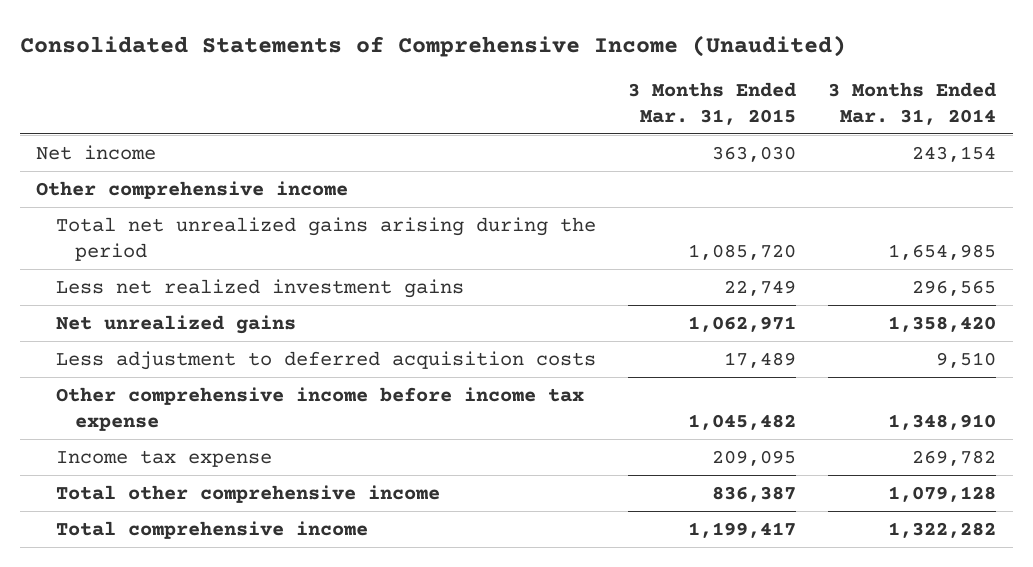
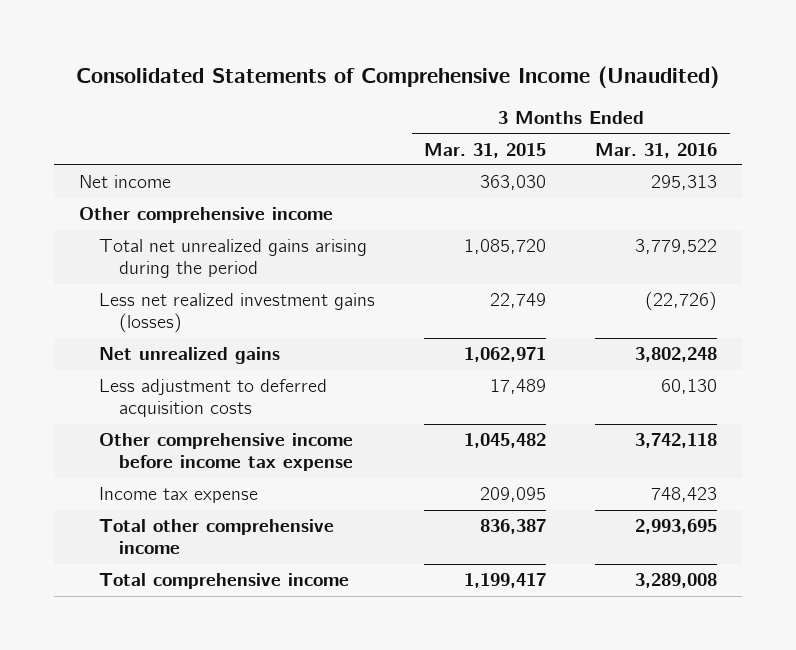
[828,81,997,126] 3 Months Ended Mar. 31, 2014 -> none
none -> [595,142,718,158] Mar. 31, 2016
[55,278,464,298] Less net realized investment gains -> [98,293,375,334] Less net realized investment gains (losses)

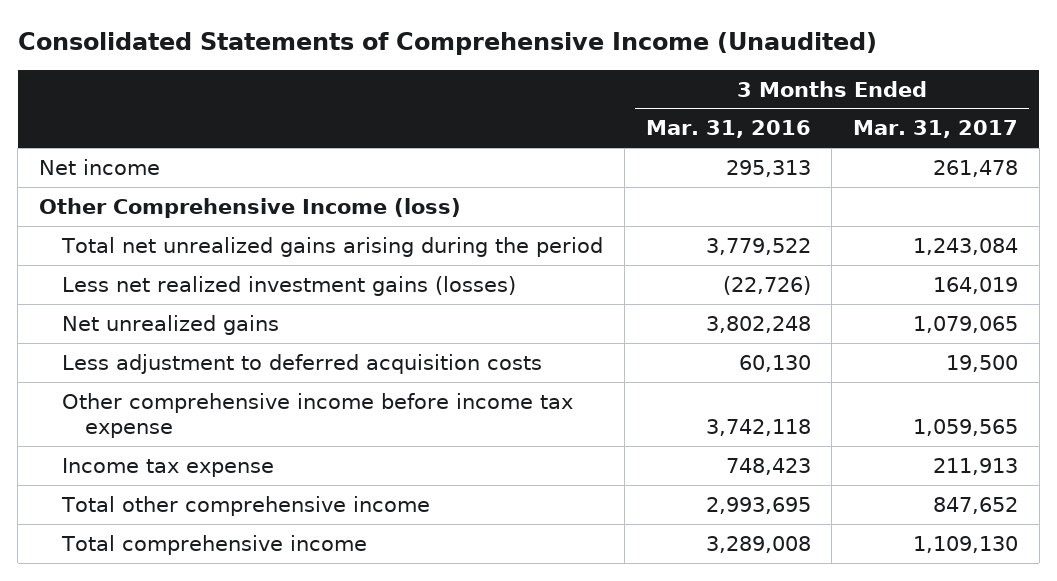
[424,142,547,158] Mar. 31, 2015 -> none
none -> [852,120,1018,139] Mar. 31, 2017
[78,207,333,224] Other comprehensive income -> [39,197,462,218] Other Comprehensive Income (loss)

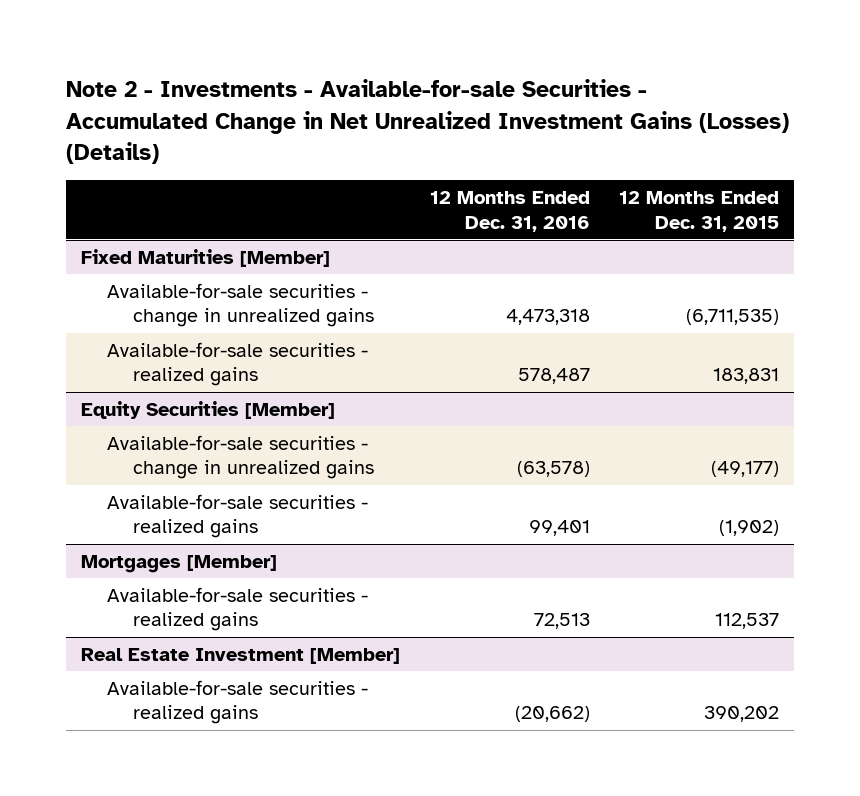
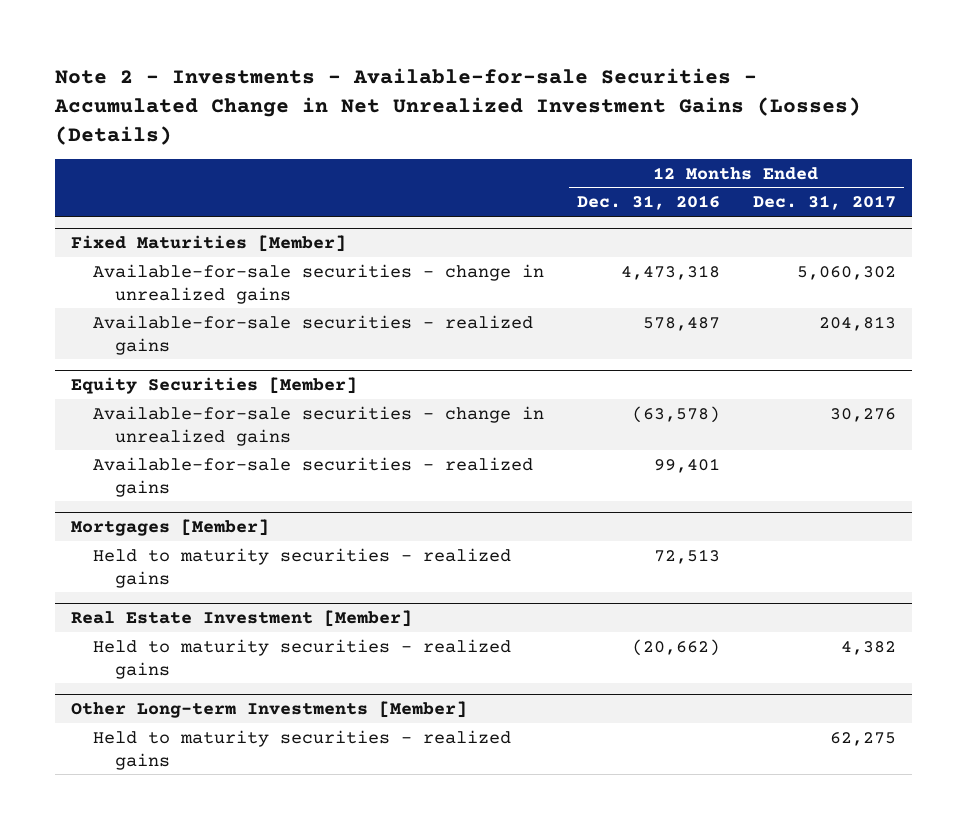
[619,191,780,232] 12 Months Ended Dec. 31, 2015 -> none
none -> [752,195,896,211] Dec. 31, 2017
[106,586,368,632] Available-for-sale securities - realized gains -> [92,547,511,588] Held to maturity securities - realized gains
[106,679,368,725] Available-for-sale securities - realized gains -> [92,638,511,679] Held to maturity securities - realized gains
none -> [71,701,468,719] Other Long-term Investments [Member]
none -> [92,729,511,770] Held to maturity securities - realized gains

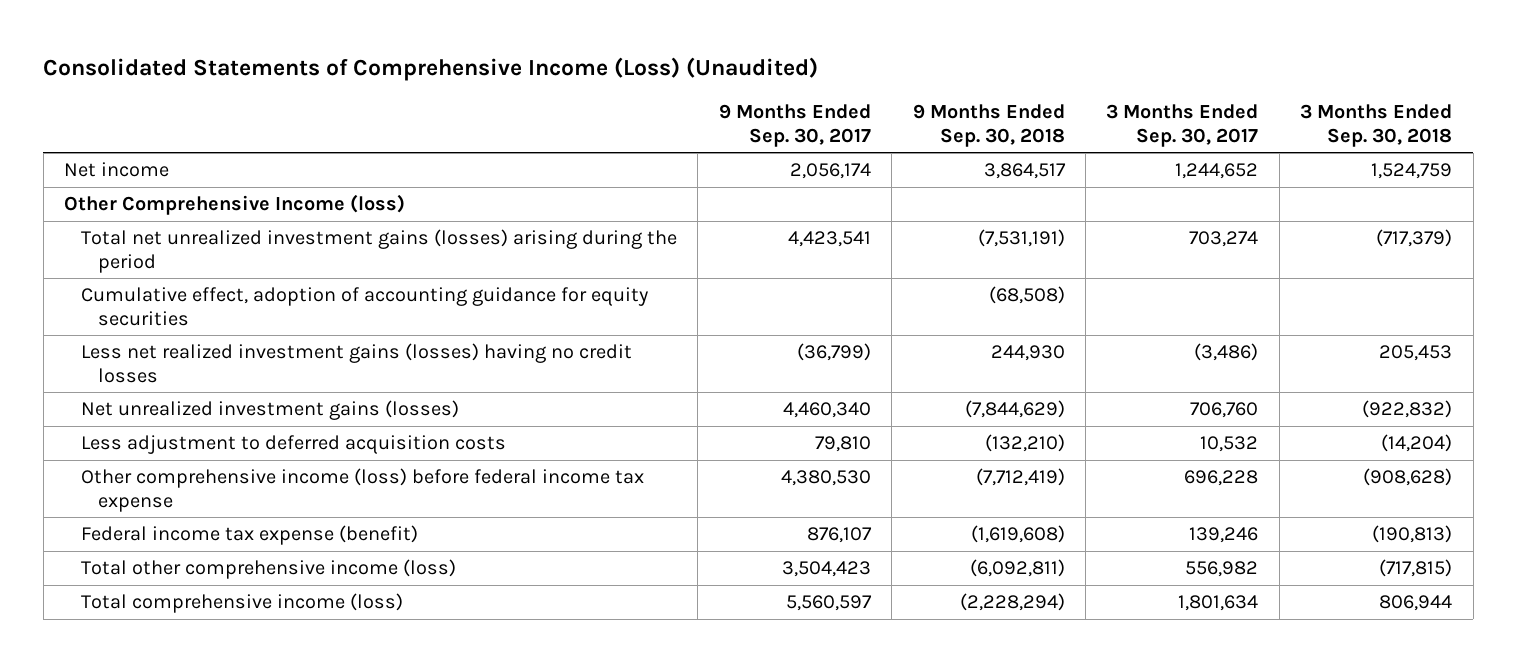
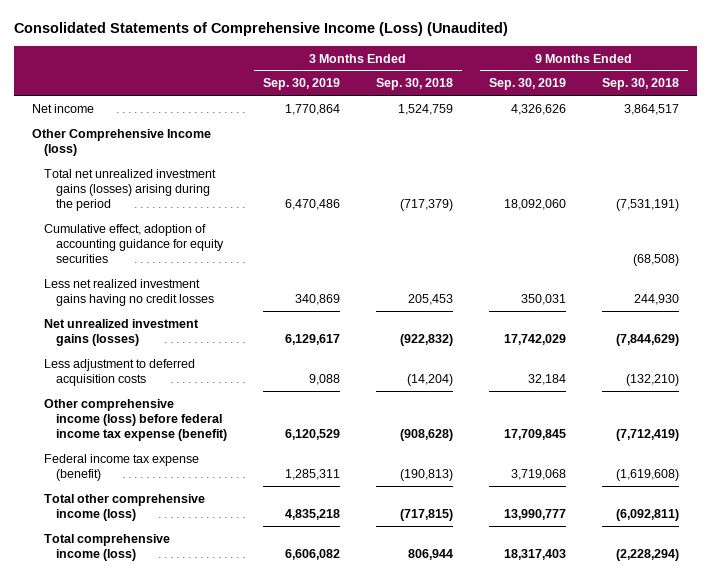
[718,104,871,147] 9 Months Ended Sep. 30, 2017 -> none
[1106,104,1259,147] 3 Months Ended Sep. 30, 2017 -> none
none -> [262,78,340,91] Sep. 30, 2019
none -> [489,78,567,91] Sep. 30, 2019
[81,343,633,383] Less net realized investment gains (losses) having no credit losses -> [43,278,214,306] Less net realized investment gains having no credit losses
[81,468,645,512] Other comprehensive income (loss) before federal income tax expense -> [43,398,227,442] Other comprehensive income (loss) before federal income tax expense (benefit)

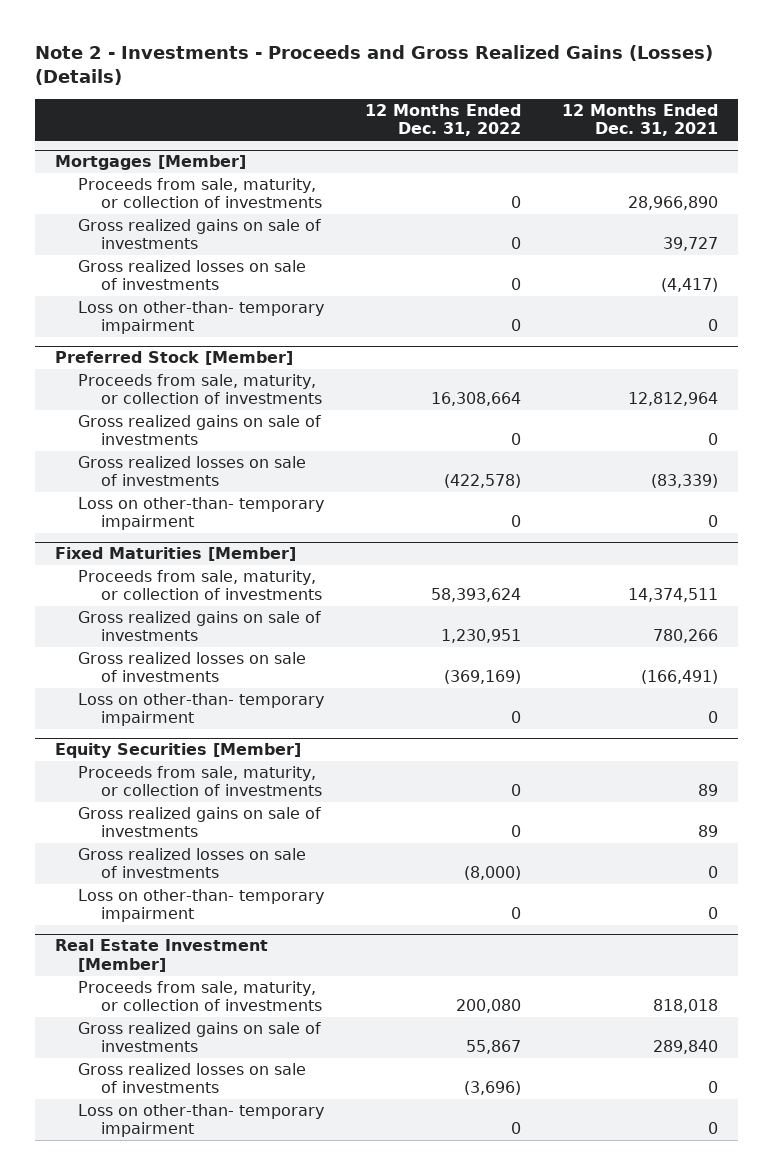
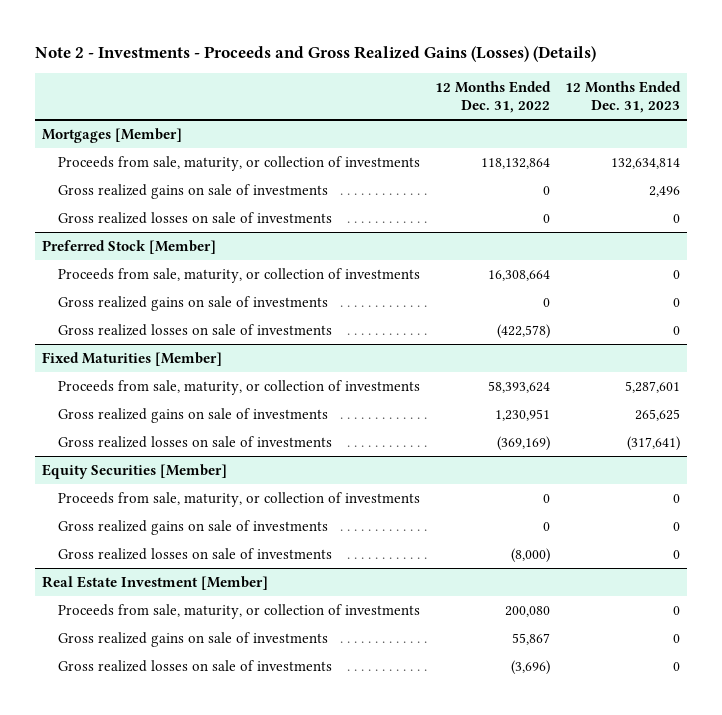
[561,104,718,137] 12 Months Ended Dec. 31, 2021 -> none
none -> [564,80,681,113] 12 Months Ended Dec. 31, 2023
[511,196,522,209] 0 -> [480,158,550,170] 118,132,864
[78,301,325,335] Loss on other-than- temporary impairment -> none
[78,497,325,531] Loss on other-than- temporary impairment -> none
[78,693,325,727] Loss on other-than- temporary impairment -> none
[78,889,325,923] Loss on other-than- temporary impairment -> none
[78,1104,325,1138] Loss on other-than- temporary impairment -> none

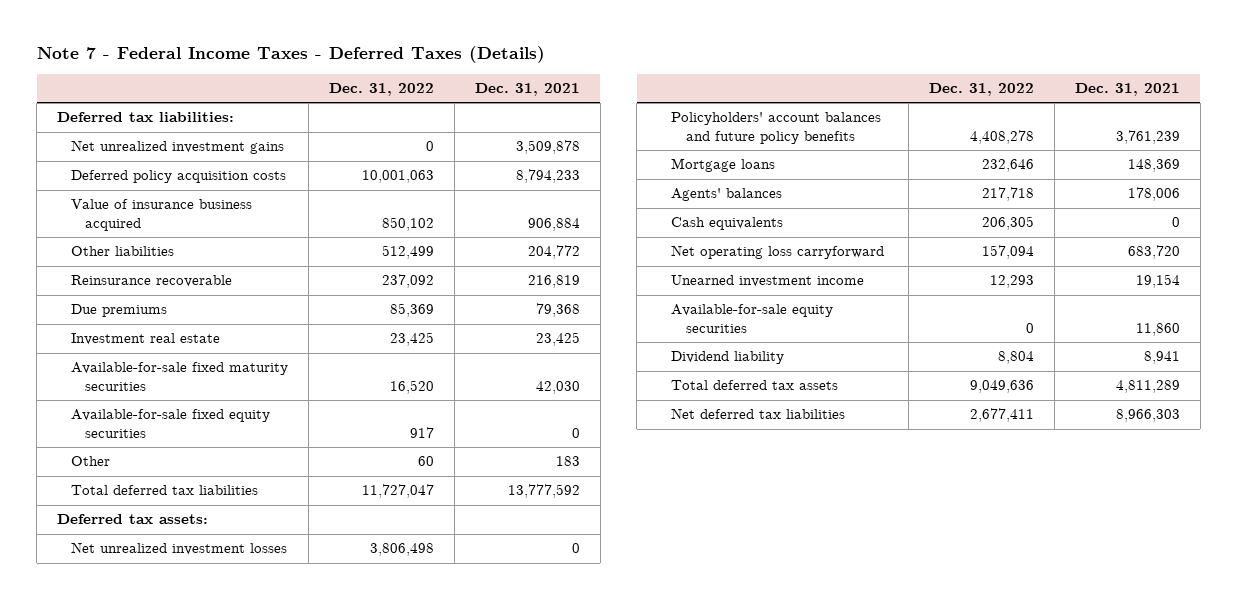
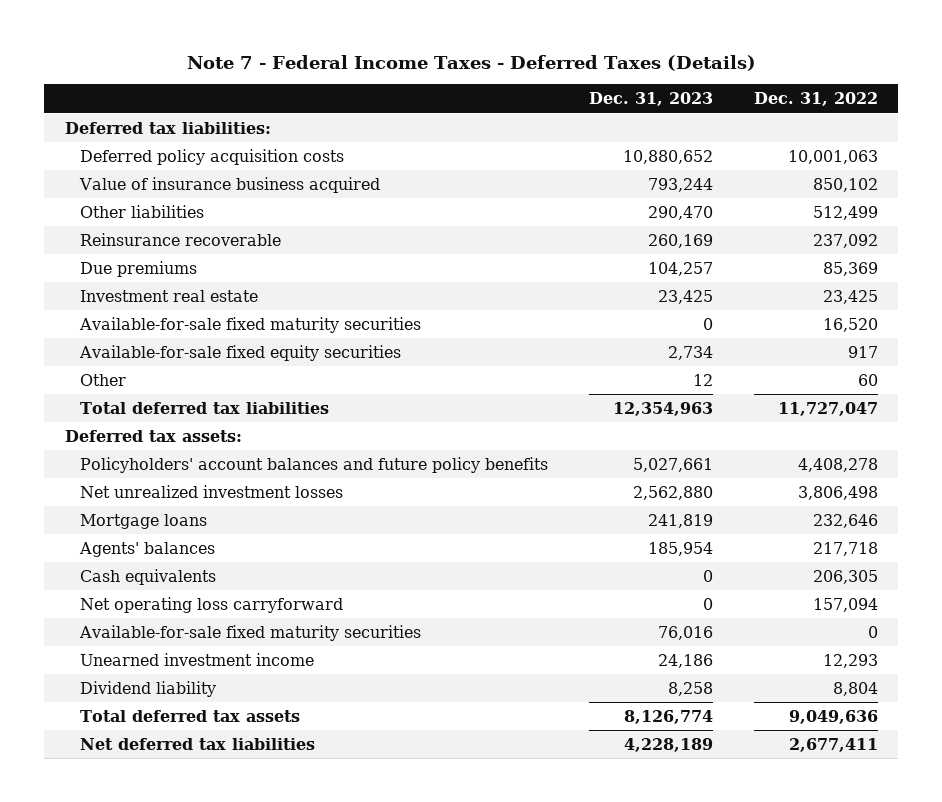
[474,82,580,96] Dec. 31, 2021 -> none
none -> [588,92,713,107] Dec. 31, 2023
[71,140,285,155] Net unrealized investment gains -> none
[71,542,288,556] Net unrealized investment losses -> [79,484,343,498] Net unrealized investment losses
none -> [78,624,421,641] Available-for-sale fixed maturity securities
[671,304,834,333] Available-for-sale equity securities -> none

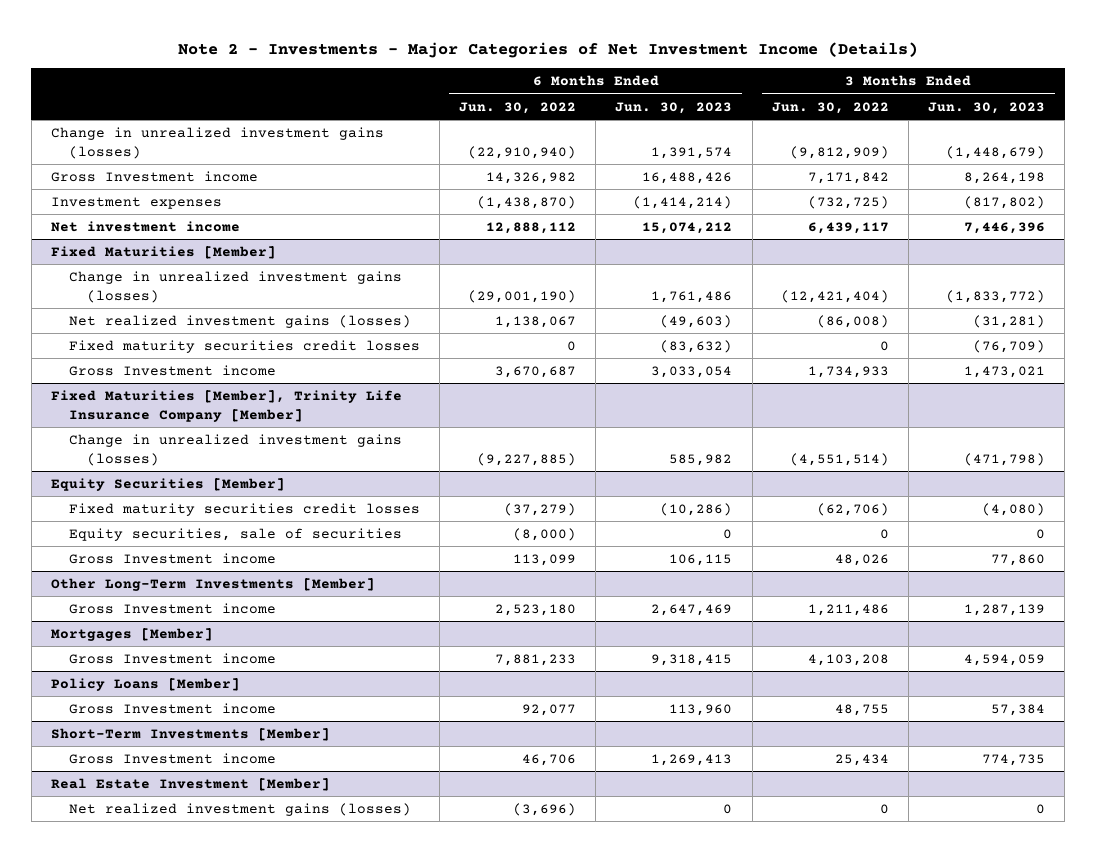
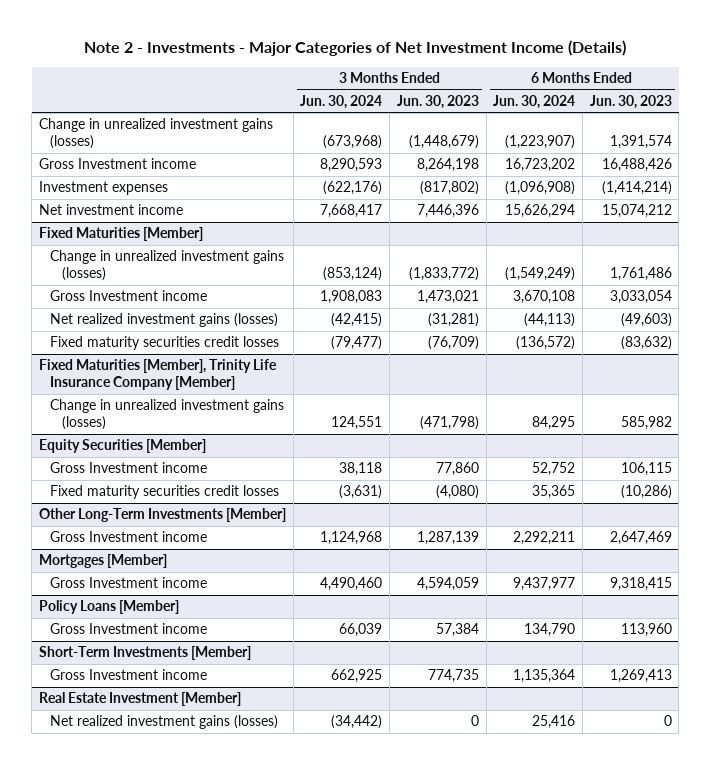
[459,101,577,114] Jun. 30, 2022 -> none
[771,101,889,114] Jun. 30, 2022 -> none
none -> [300,94,383,109] Jun. 30, 2024
none -> [493,94,576,109] Jun. 30, 2024
[68,364,276,376] Gross Investment income -> [50,290,208,302] Gross Investment income
[68,527,402,541] Equity securities, sale of securities -> none
[68,502,420,516] Fixed maturity securities credit losses -> [50,485,280,500] Fixed maturity securities credit losses

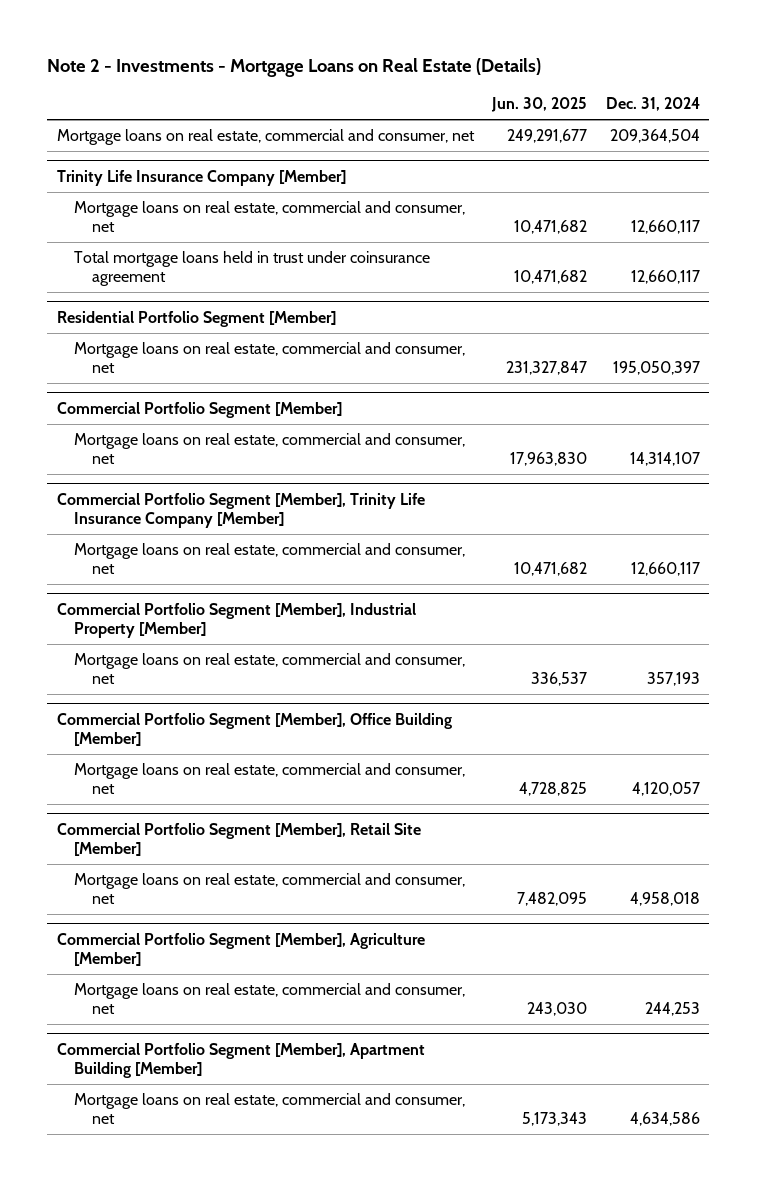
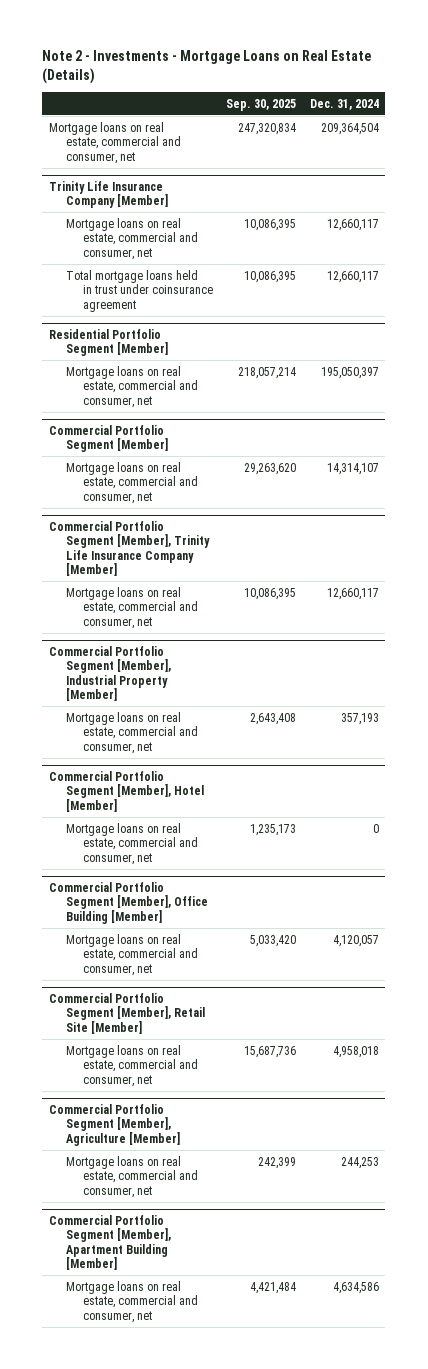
[491,97,588,113] Jun. 30, 2025 -> none
none -> [226,98,297,111] Sep. 30, 2025
none -> [49,770,204,812] Commercial Portfolio Segment [Member], Hotel [Member]
none -> [65,822,198,865] Mortgage loans on real estate, commercial and consumer, net

